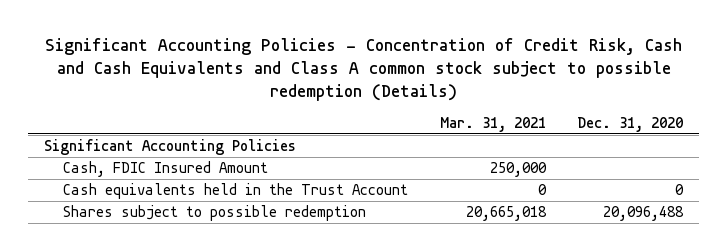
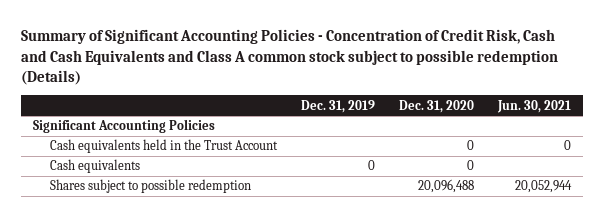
[44,37,682,101] Significant Accounting Policies - Concentration of Credit Risk, Cash and Cash Equivalents and Class A common stock subject to possible redemption (Details) -> [20,29,558,86] Summary of Significant Accounting Policies - Concentration of Credit Risk, Cash and Cash Equivalents and Class A common stock subject to possible redemption (Details)
[439,116,546,132] Mar. 31, 2021 -> none
none -> [300,99,375,113] Dec. 31, 2019
none -> [496,99,571,113] Jun. 30, 2021
[62,161,268,178] Cash, FDIC Insured Amount -> none
none -> [49,159,140,174] Cash equivalents

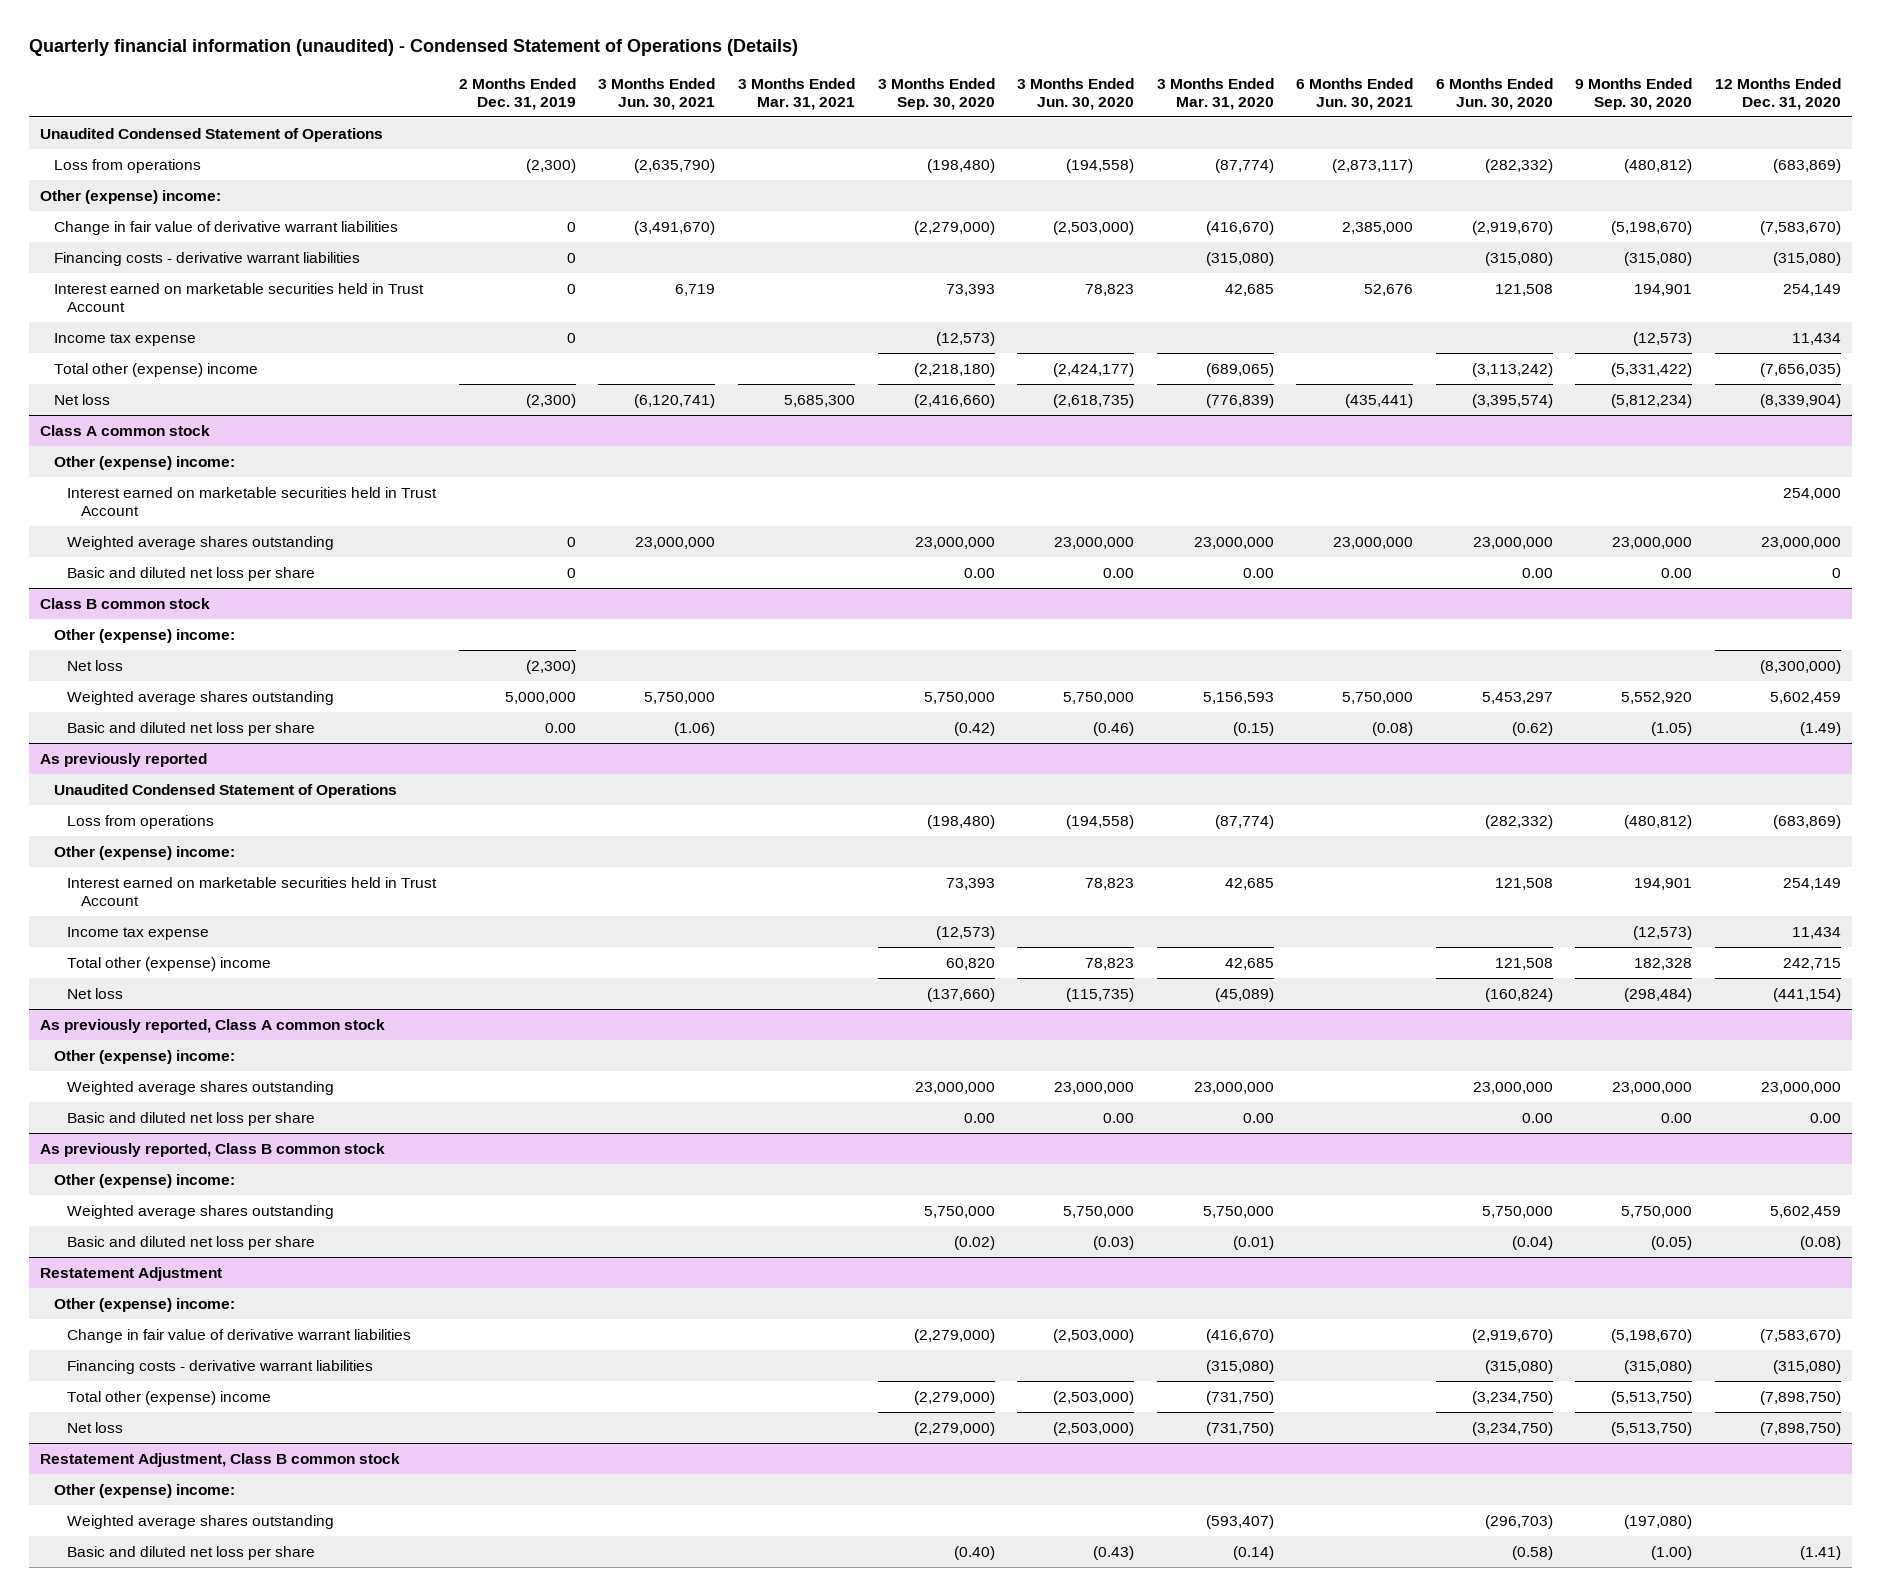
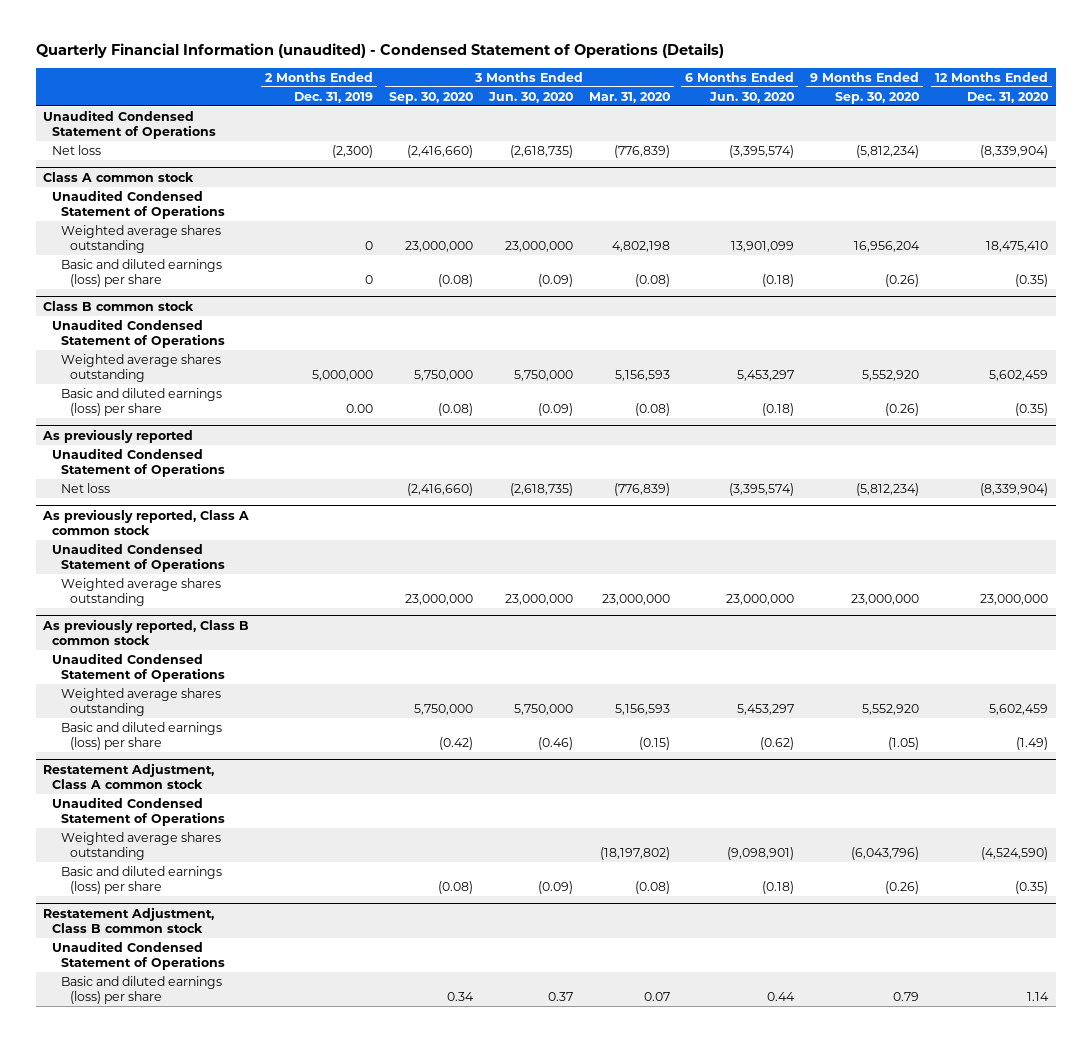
[28,39,798,57] Quarterly financial information (unaudited) - Condensed Statement of Operations (Details) -> [35,43,724,59] Quarterly Financial Information (unaudited) - Condensed Statement of Operations (Details)
[598,77,716,110] 3 Months Ended Jun. 30, 2021 -> none
[737,77,855,110] 3 Months Ended Mar. 31, 2021 -> none
[1296,77,1414,110] 6 Months Ended Jun. 30, 2021 -> none
[53,158,201,173] Loss from operations -> none
[39,189,221,204] Other (expense) income: -> none
[53,220,398,235] Change in fair value of derivative warrant liabilities -> none
[53,251,360,266] Financing costs - derivative warrant liabilities -> none
[53,282,424,313] Interest earned on marketable securities held in Trust Account -> none
[53,332,196,346] Income tax expense -> none
[53,362,258,377] Total other (expense) income -> none
[53,455,235,470] Other (expense) income: -> none
[67,486,438,517] Interest earned on marketable securities held in Trust Account -> none
none -> [52,189,226,220] Unaudited Condensed Statement of Operations
[1193,536,1274,549] 23,000,000 -> [611,241,670,253] 4,802,198
[1472,536,1553,549] 23,000,000 -> [731,241,795,253] 13,901,099
[1612,536,1693,549] 23,000,000 -> [854,241,921,253] 16,956,204
[1761,536,1842,549] 23,000,000 -> [986,241,1049,253] 18,475,410
[67,566,316,581] Basic and diluted net loss per share -> [61,258,223,288] Basic and diluted earnings (loss) per share
[963,567,995,578] 0.00 -> [438,274,474,288] (0.08)
[1103,567,1135,578] 0.00 -> [537,274,573,288] (0.09)
[1242,567,1274,578] 0.00 -> [634,274,670,288] (0.08)
[1521,567,1553,578] 0.00 -> [762,274,795,288] (0.18)
[1661,567,1693,578] 0.00 -> [885,274,920,288] (0.26)
[1832,567,1842,578] 0 -> [1015,274,1049,288] (0.35)
[53,628,235,643] Other (expense) income: -> none
[67,659,124,671] Net loss -> none
none -> [52,318,226,349] Unaudited Condensed Statement of Operations
[67,721,316,736] Basic and diluted net loss per share -> [61,387,223,417] Basic and diluted earnings (loss) per share
[953,721,995,736] (0.42) -> [438,403,474,417] (0.08)
[1093,721,1135,736] (0.46) -> [537,403,573,417] (0.09)
[1232,721,1274,736] (0.15) -> [634,403,670,417] (0.08)
[1511,721,1553,736] (0.62) -> [762,403,795,417] (0.18)
[1651,721,1693,736] (1.05) -> [885,403,920,417] (0.26)
[1800,721,1842,736] (1.49) -> [1015,403,1049,417] (0.35)
[67,814,215,829] Loss from operations -> none
[53,845,235,860] Other (expense) income: -> none
[67,876,438,907] Interest earned on marketable securities held in Trust Account -> none
[67,926,210,940] Income tax expense -> none
[67,956,272,971] Total other (expense) income -> none
[926,987,995,1002] (137,660) -> [407,482,474,496] (2,416,660)
[1066,987,1135,1002] (115,735) -> [509,482,573,496] (2,618,735)
[1214,987,1274,1002] (45,089) -> [613,482,670,496] (776,839)
[1484,987,1553,1002] (160,824) -> [729,482,795,496] (3,395,574)
[1624,987,1693,1002] (298,484) -> [856,482,920,496] (5,812,234)
[1773,987,1842,1002] (441,154) -> [980,482,1049,496] (8,339,904)
[53,1049,235,1064] Other (expense) income: -> none
none -> [52,542,226,573] Unaudited Condensed Statement of Operations
[67,1111,316,1126] Basic and diluted net loss per share -> none
[53,1173,235,1188] Other (expense) income: -> none
[39,1266,222,1281] Restatement Adjustment -> none
[53,1297,235,1312] Other (expense) income: -> none
[67,1328,412,1343] Change in fair value of derivative warrant liabilities -> none
[67,1359,374,1374] Financing costs - derivative warrant liabilities -> none
[67,1390,272,1405] Total other (expense) income -> none
[67,1421,124,1433] Net loss -> none
none -> [52,652,226,683] Unaudited Condensed Statement of Operations
[1202,1205,1274,1218] 5,750,000 -> [614,704,670,716] 5,156,593
[1481,1205,1553,1218] 5,750,000 -> [737,704,795,716] 5,453,297
[1621,1205,1693,1218] 5,750,000 -> [862,704,920,716] 5,552,920
[67,1235,316,1250] Basic and diluted net loss per share -> [61,721,223,751] Basic and diluted earnings (loss) per share
[953,1235,995,1250] (0.02) -> [439,737,474,751] (0.42)
[1093,1235,1135,1250] (0.03) -> [537,737,573,751] (0.46)
[1232,1235,1274,1250] (0.01) -> [638,737,670,751] (0.15)
[1511,1235,1553,1250] (0.04) -> [760,737,795,751] (0.62)
[1651,1235,1693,1250] (0.05) -> [888,737,920,751] (1.05)
[1800,1235,1842,1250] (0.08) -> [1016,737,1049,751] (1.49)
none -> [43,762,215,790] Restatement Adjustment, Class A common stock
none -> [52,796,226,827] Unaudited Condensed Statement of Operations
none -> [61,831,222,861] Weighted average shares outstanding
none -> [61,865,223,895] Basic and diluted earnings (loss) per share
[53,1483,235,1498] Other (expense) income: -> none
[67,1514,335,1529] Weighted average shares outstanding -> none
none -> [52,940,226,971] Unaudited Condensed Statement of Operations
[67,1545,316,1560] Basic and diluted net loss per share -> [61,975,223,1005] Basic and diluted earnings (loss) per share
[953,1545,995,1560] (0.40) -> [447,992,475,1002] 0.34
[1093,1545,1135,1560] (0.43) -> [547,992,573,1002] 0.37
[1232,1545,1274,1560] (0.14) -> [643,992,670,1002] 0.07
[1511,1545,1553,1560] (0.58) -> [767,992,796,1002] 0.44
[1651,1545,1693,1560] (1.00) -> [893,992,920,1002] 0.79
[1800,1545,1842,1560] (1.41) -> [1027,992,1050,1002] 1.14

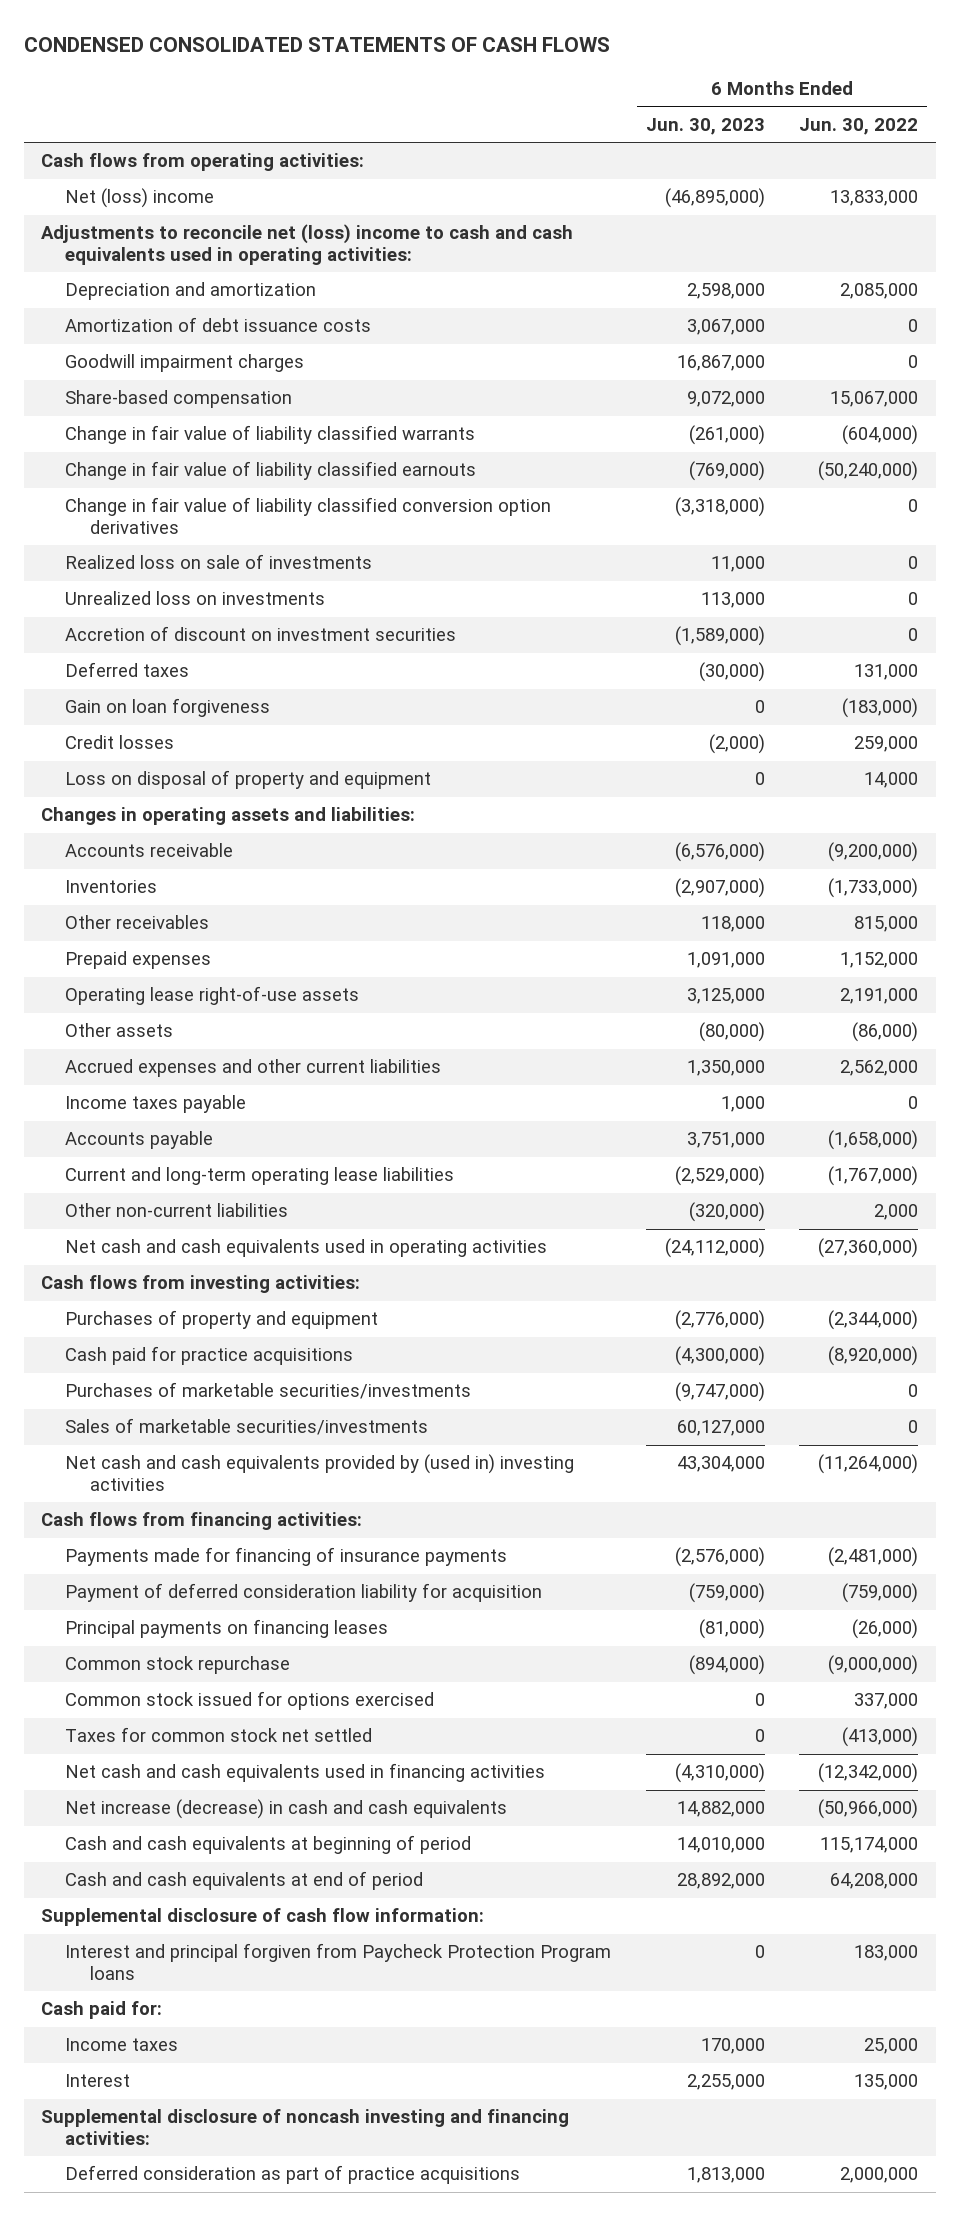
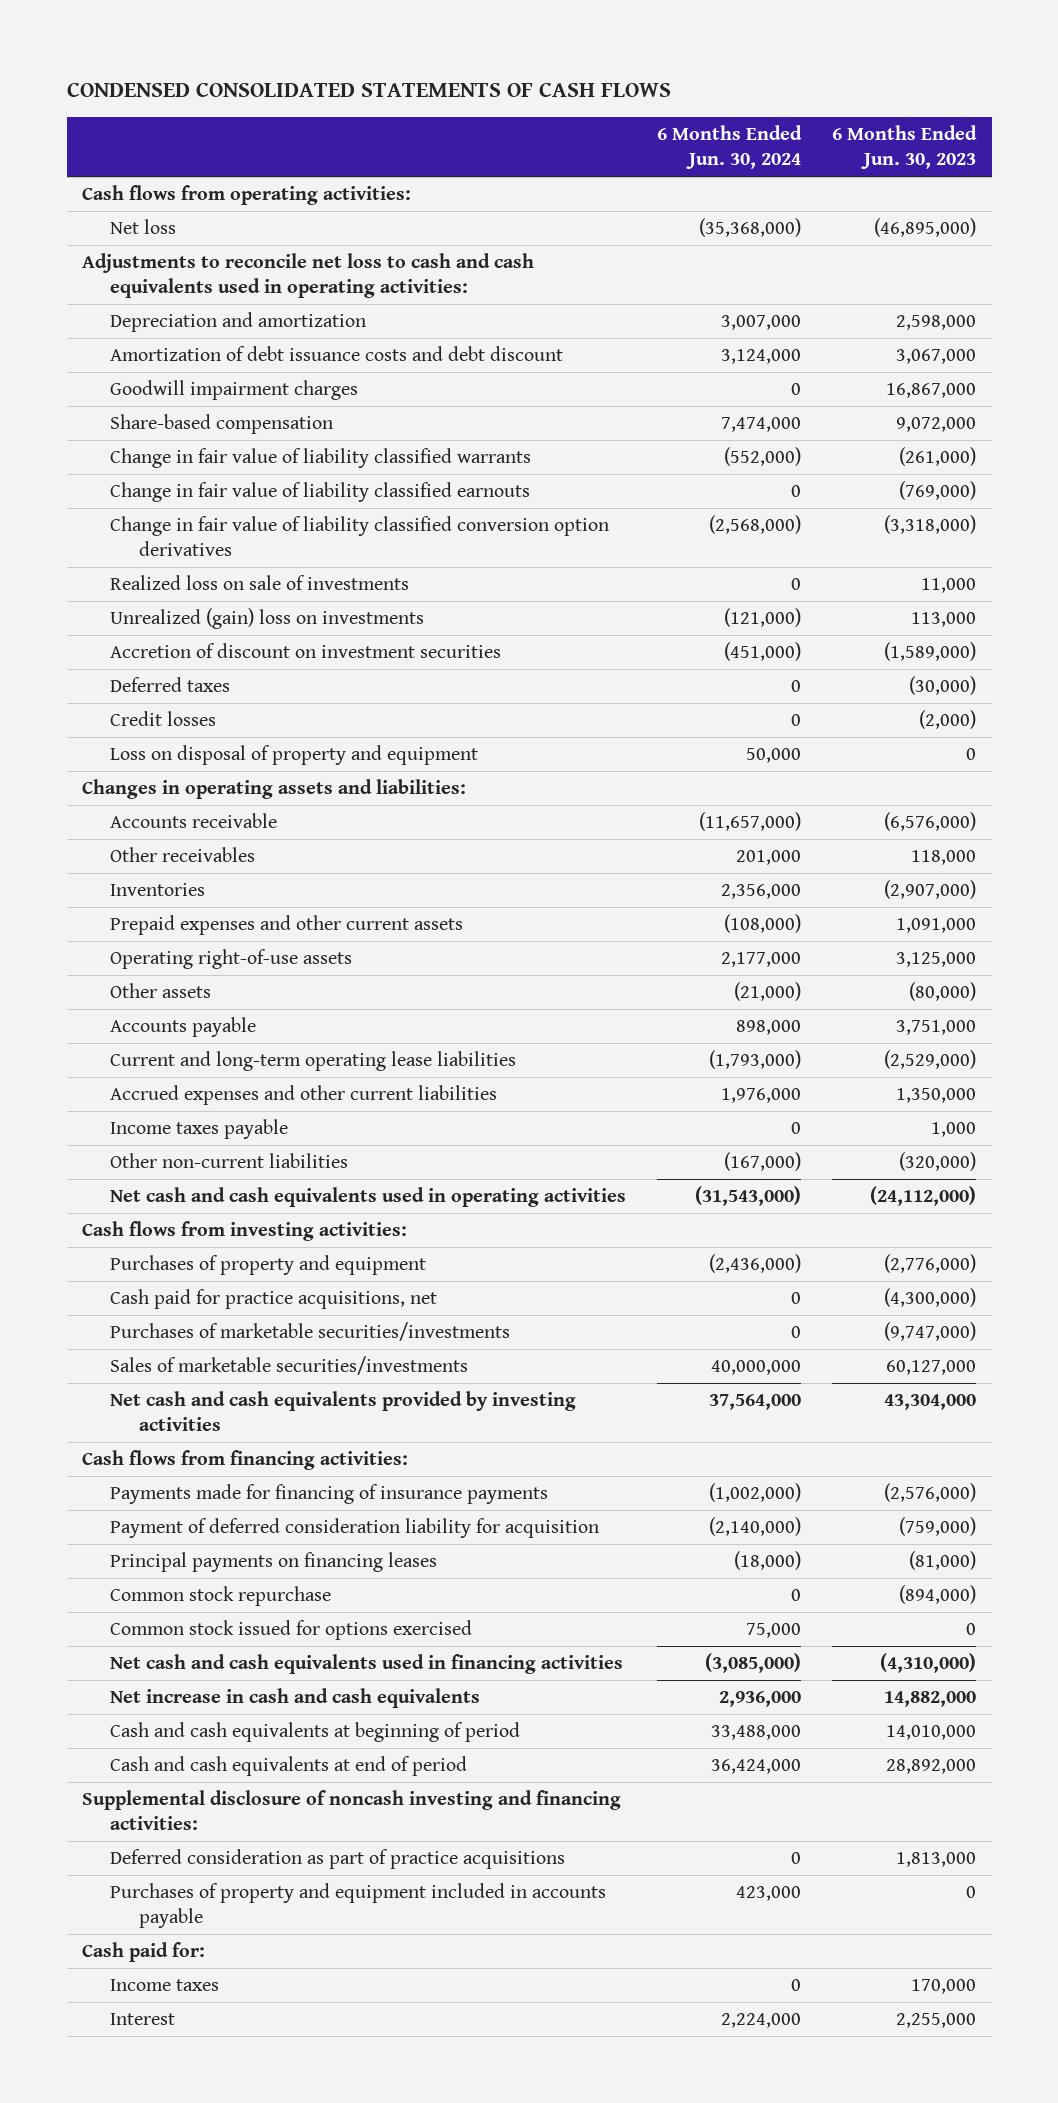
[799,117,919,135] Jun. 30, 2022 -> none
none -> [657,125,803,170] 6 Months Ended Jun. 30, 2024
[65,188,215,209] Net (loss) income -> [110,219,177,235] Net loss
[40,224,573,265] Adjustments to reconcile net (loss) income to cash and cash equivalents used in operating activities: -> [81,253,534,299] Adjustments to reconcile net loss to cash and cash equivalents used in operating activities:
[65,317,372,333] Amortization of debt issuance costs -> [110,346,564,362] Amortization of debt issuance costs and debt discount
[65,591,326,606] Unrealized loss on investments -> [110,608,425,630] Unrealized (gain) loss on investments
[65,698,271,718] Gain on loan forgiveness -> none
[65,880,158,894] Inventories -> [110,883,206,897] Inventories
[65,951,212,970] Prepaid expenses -> [110,915,464,936] Prepaid expenses and other current assets
[65,986,360,1006] Operating lease right-of-use assets -> [110,949,353,970] Operating right-of-use assets
[65,1059,442,1078] Accrued expenses and other current liabilities -> [110,1085,498,1106] Accrued expenses and other current liabilities
[65,1095,247,1114] Income taxes payable -> [110,1119,289,1140] Income taxes payable
[65,1346,354,1366] Cash paid for practice acquisitions -> [110,1289,438,1310] Cash paid for practice acquisitions, net
[65,1454,575,1491] Net cash and cash equivalents provided by (used in) investing activities -> [110,1391,577,1432] Net cash and cash equivalents provided by investing activities
[65,1727,373,1743] Taxes for common stock net settled -> none
[65,1799,508,1820] Net increase (decrease) in cash and cash equivalents -> [110,1688,481,1709] Net increase in cash and cash equivalents
[40,1908,484,1927] Supplemental disclosure of cash flow information: -> none
[65,1943,612,1980] Interest and principal forgiven from Paycheck Protection Program loans -> none
[40,2109,569,2145] Supplemental disclosure of noncash investing and financing activities: -> [81,1790,621,1831] Supplemental disclosure of noncash investing and financing activities:
[65,2165,521,2185] Deferred consideration as part of practice acquisitions -> [110,1849,566,1870] Deferred consideration as part of practice acquisitions
none -> [110,1883,607,1929] Purchases of property and equipment included in accounts payable

